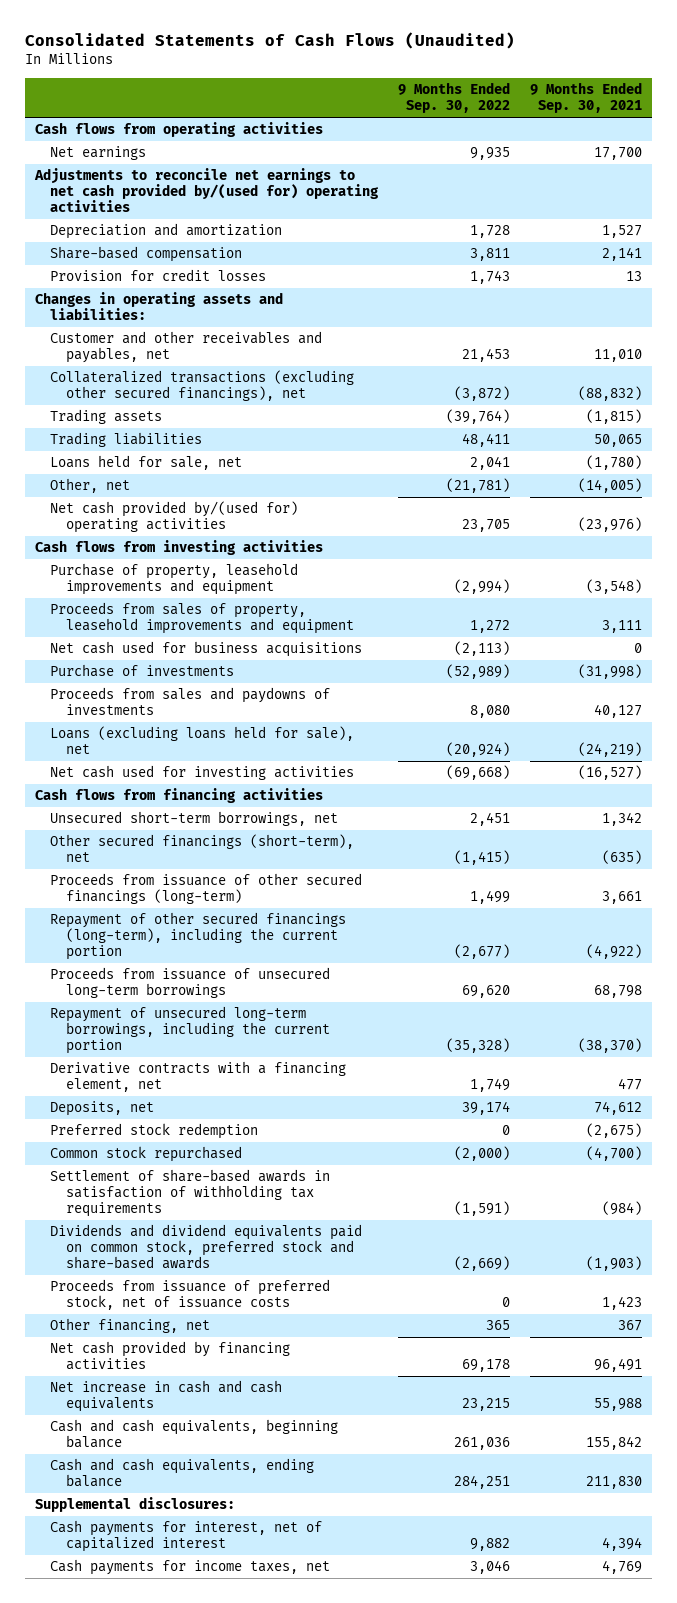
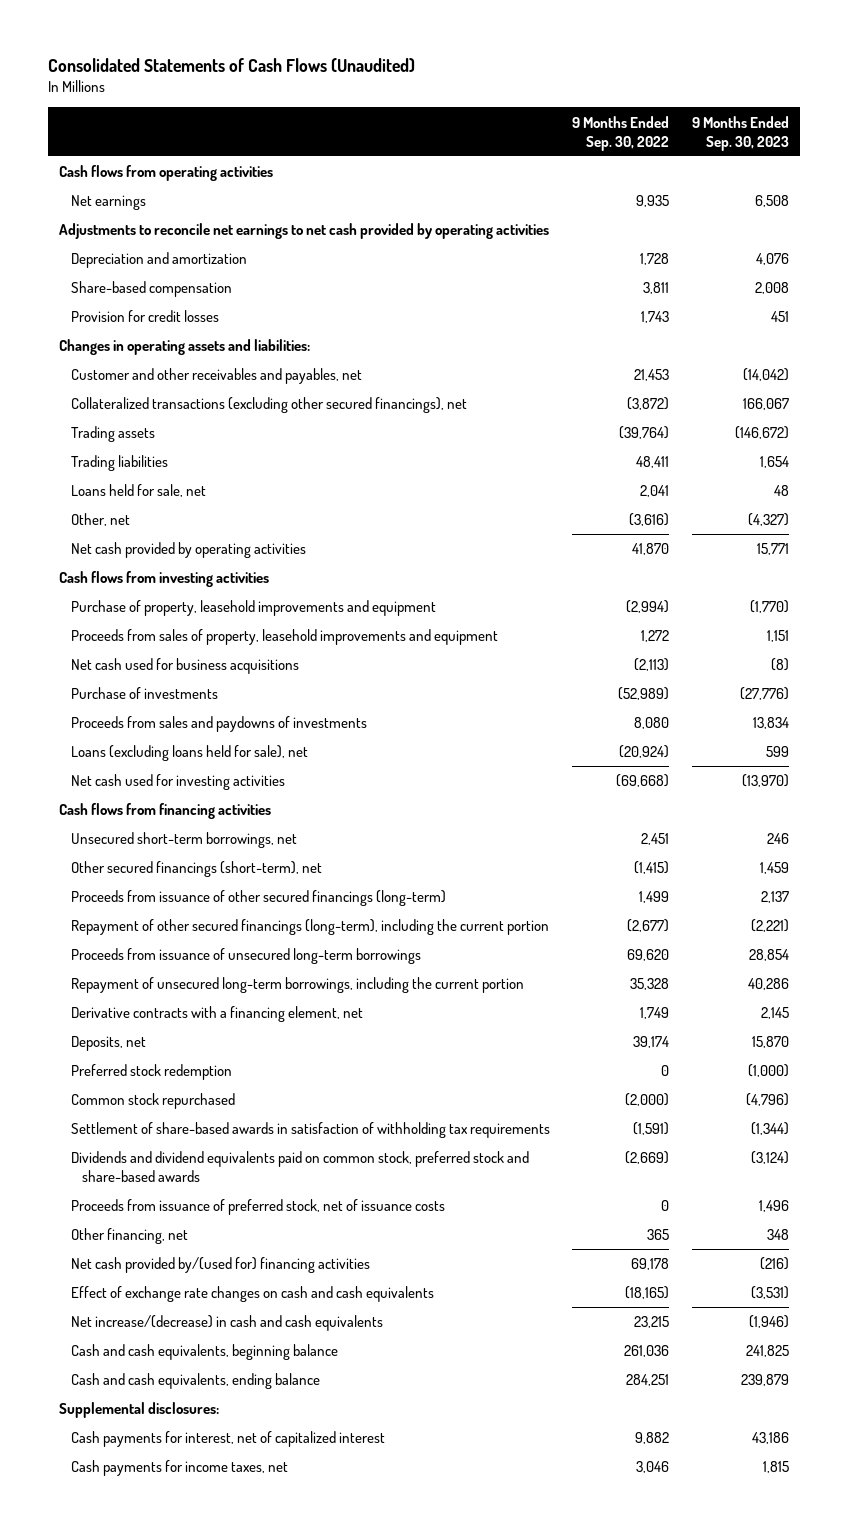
[529,82,642,114] 9 Months Ended Sep. 30, 2021 -> none
none -> [691,115,789,151] 9 Months Ended Sep. 30, 2023
[33,168,380,213] Adjustments to reconcile net earnings to net cash provided by/(used for) operating activities -> [59,223,550,240] Adjustments to reconcile net earnings to net cash provided by operating activities
[446,478,511,494] (21,781) -> [629,513,670,527] (3,616)
[50,501,299,534] Net cash provided by/(used for) operating activities -> [70,542,306,559] Net cash provided by operating activities
[462,519,511,533] 23,705 -> [632,543,670,556] 41,870
[446,1038,511,1054] (35,328) -> [630,978,670,991] 35,328
[50,1341,291,1371] Net cash provided by financing activities -> [70,1257,370,1274] Net cash provided by/(used for) financing activities
none -> [70,1286,434,1303] Effect of exchange rate changes on cash and cash equivalents
[50,1380,283,1413] Net increase in cash and cash equivalents -> [70,1315,383,1332] Net increase/(decrease) in cash and cash equivalents

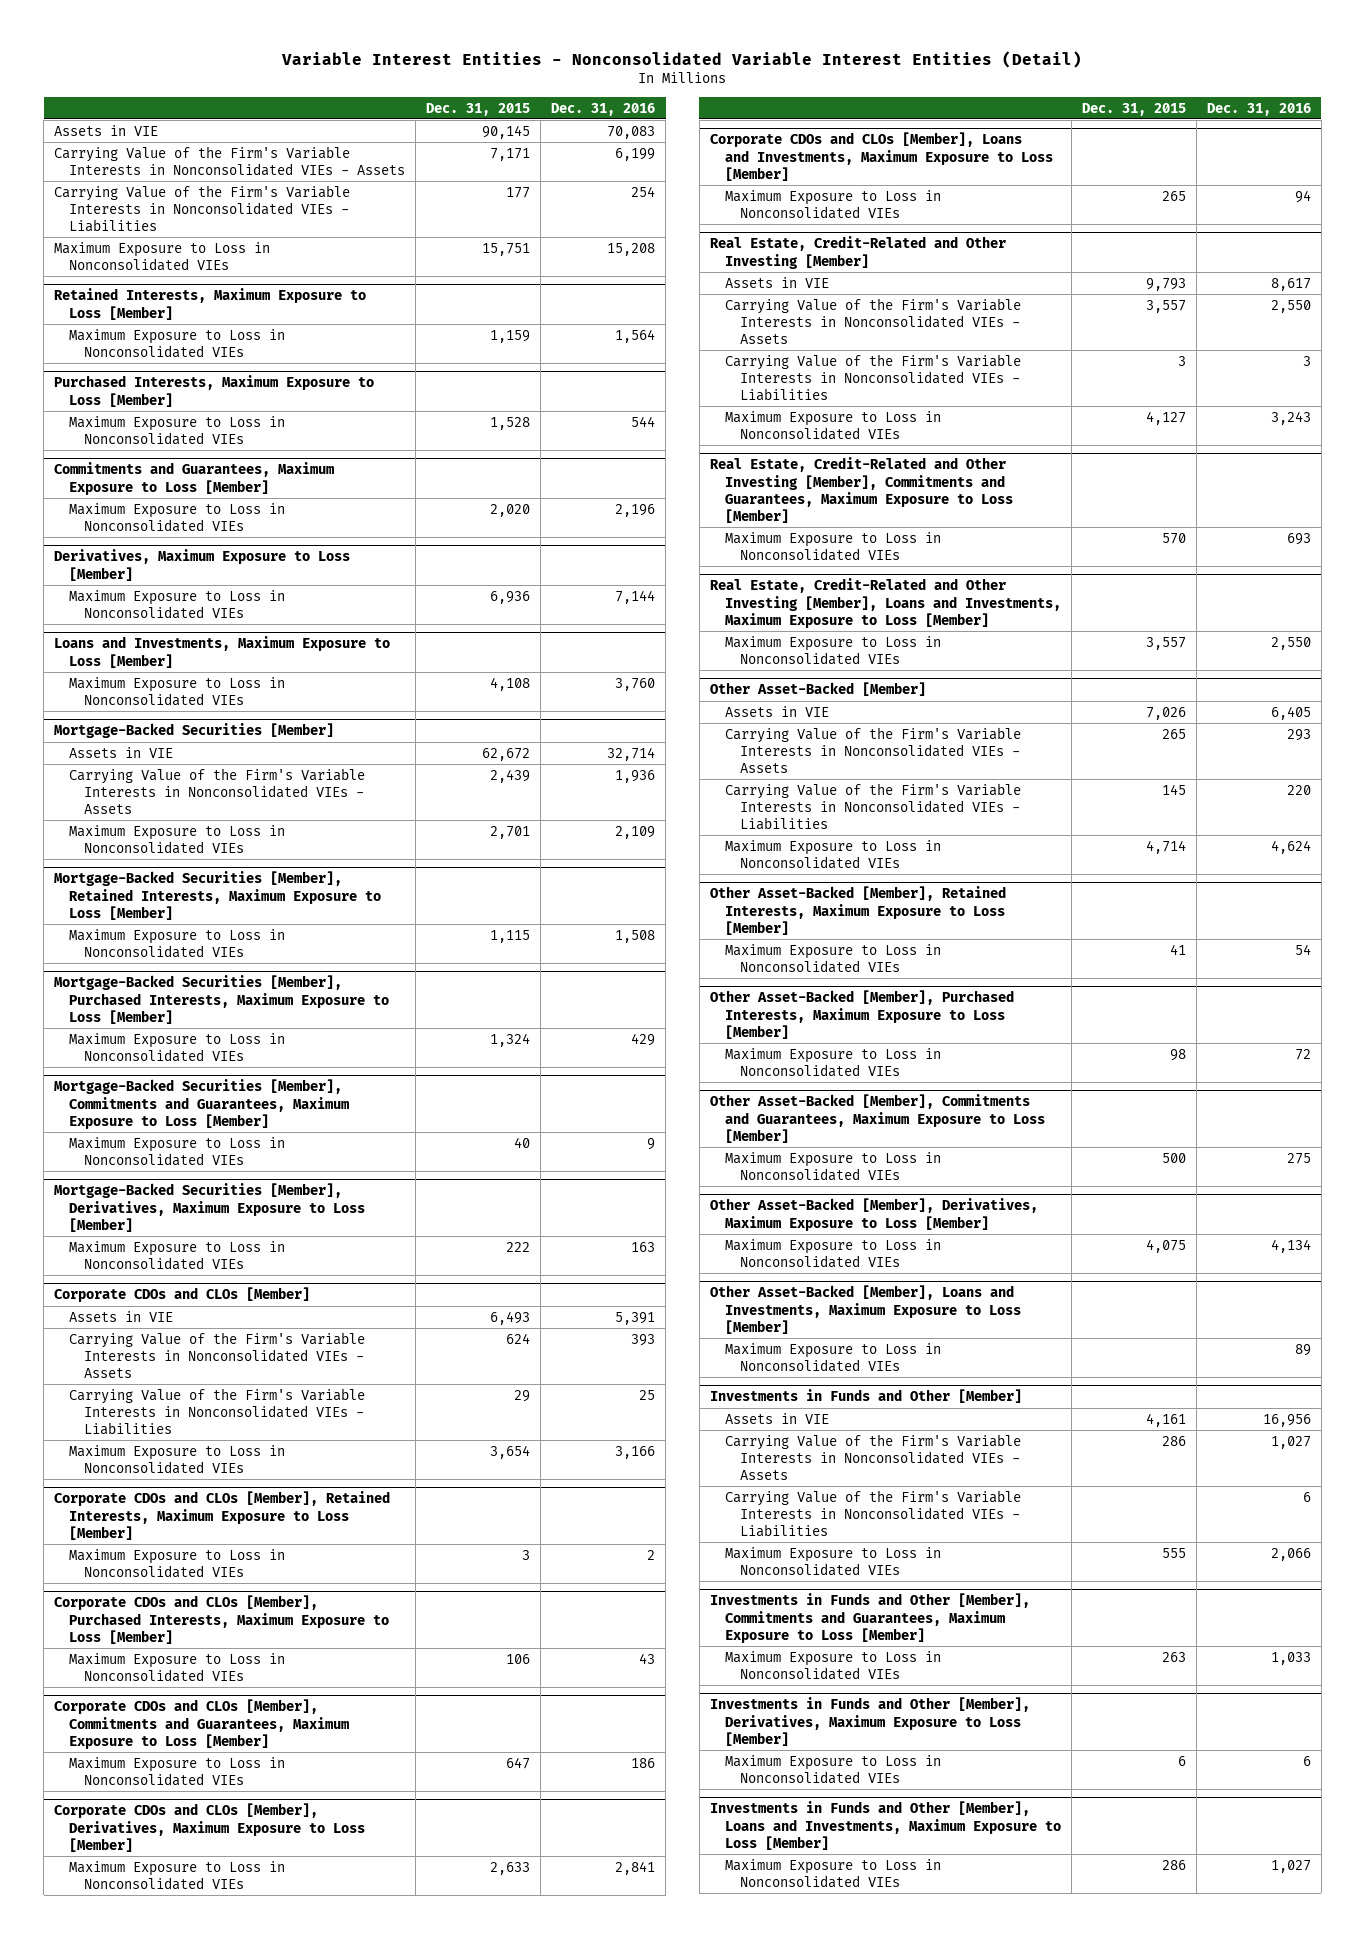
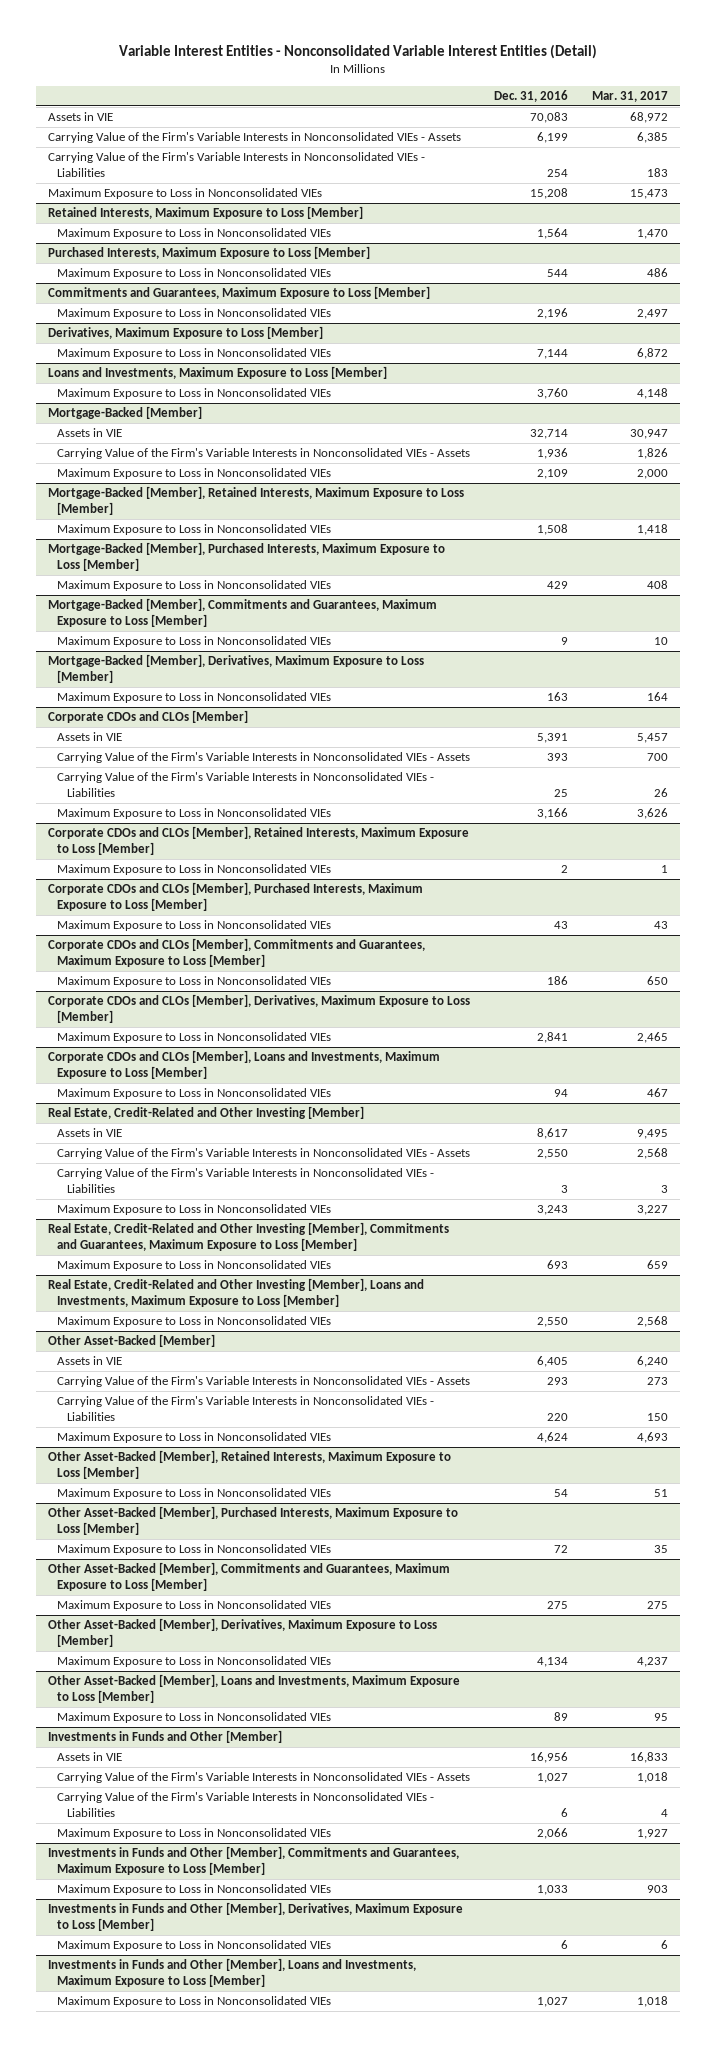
[426,102,531,116] Dec. 31, 2015 -> none
none -> [592,91,669,103] Mar. 31, 2017
[54,723,335,739] Mortgage-Backed Securities [Member] -> [48,406,203,420] Mortgage-Backed [Member]
[54,871,382,920] Mortgage-Backed Securities [Member], Retained Interests, Maximum Exposure to Loss [Member] -> [48,486,465,516] Mortgage-Backed [Member], Retained Interests, Maximum Exposure to Loss [Member]
[54,975,390,1024] Mortgage-Backed Securities [Member], Purchased Interests, Maximum Exposure to Loss [Member] -> [48,542,446,572] Mortgage-Backed [Member], Purchased Interests, Maximum Exposure to Loss [Member]
[54,1079,350,1129] Mortgage-Backed Securities [Member], Commitments and Guarantees, Maximum Exposure to Loss [Member] -> [48,598,438,628] Mortgage-Backed [Member], Commitments and Guarantees, Maximum Exposure to Loss [Member]
[54,1183,366,1232] Mortgage-Backed Securities [Member], Derivatives, Maximum Exposure to Loss [Member] -> [48,654,425,684] Mortgage-Backed [Member], Derivatives, Maximum Exposure to Loss [Member]

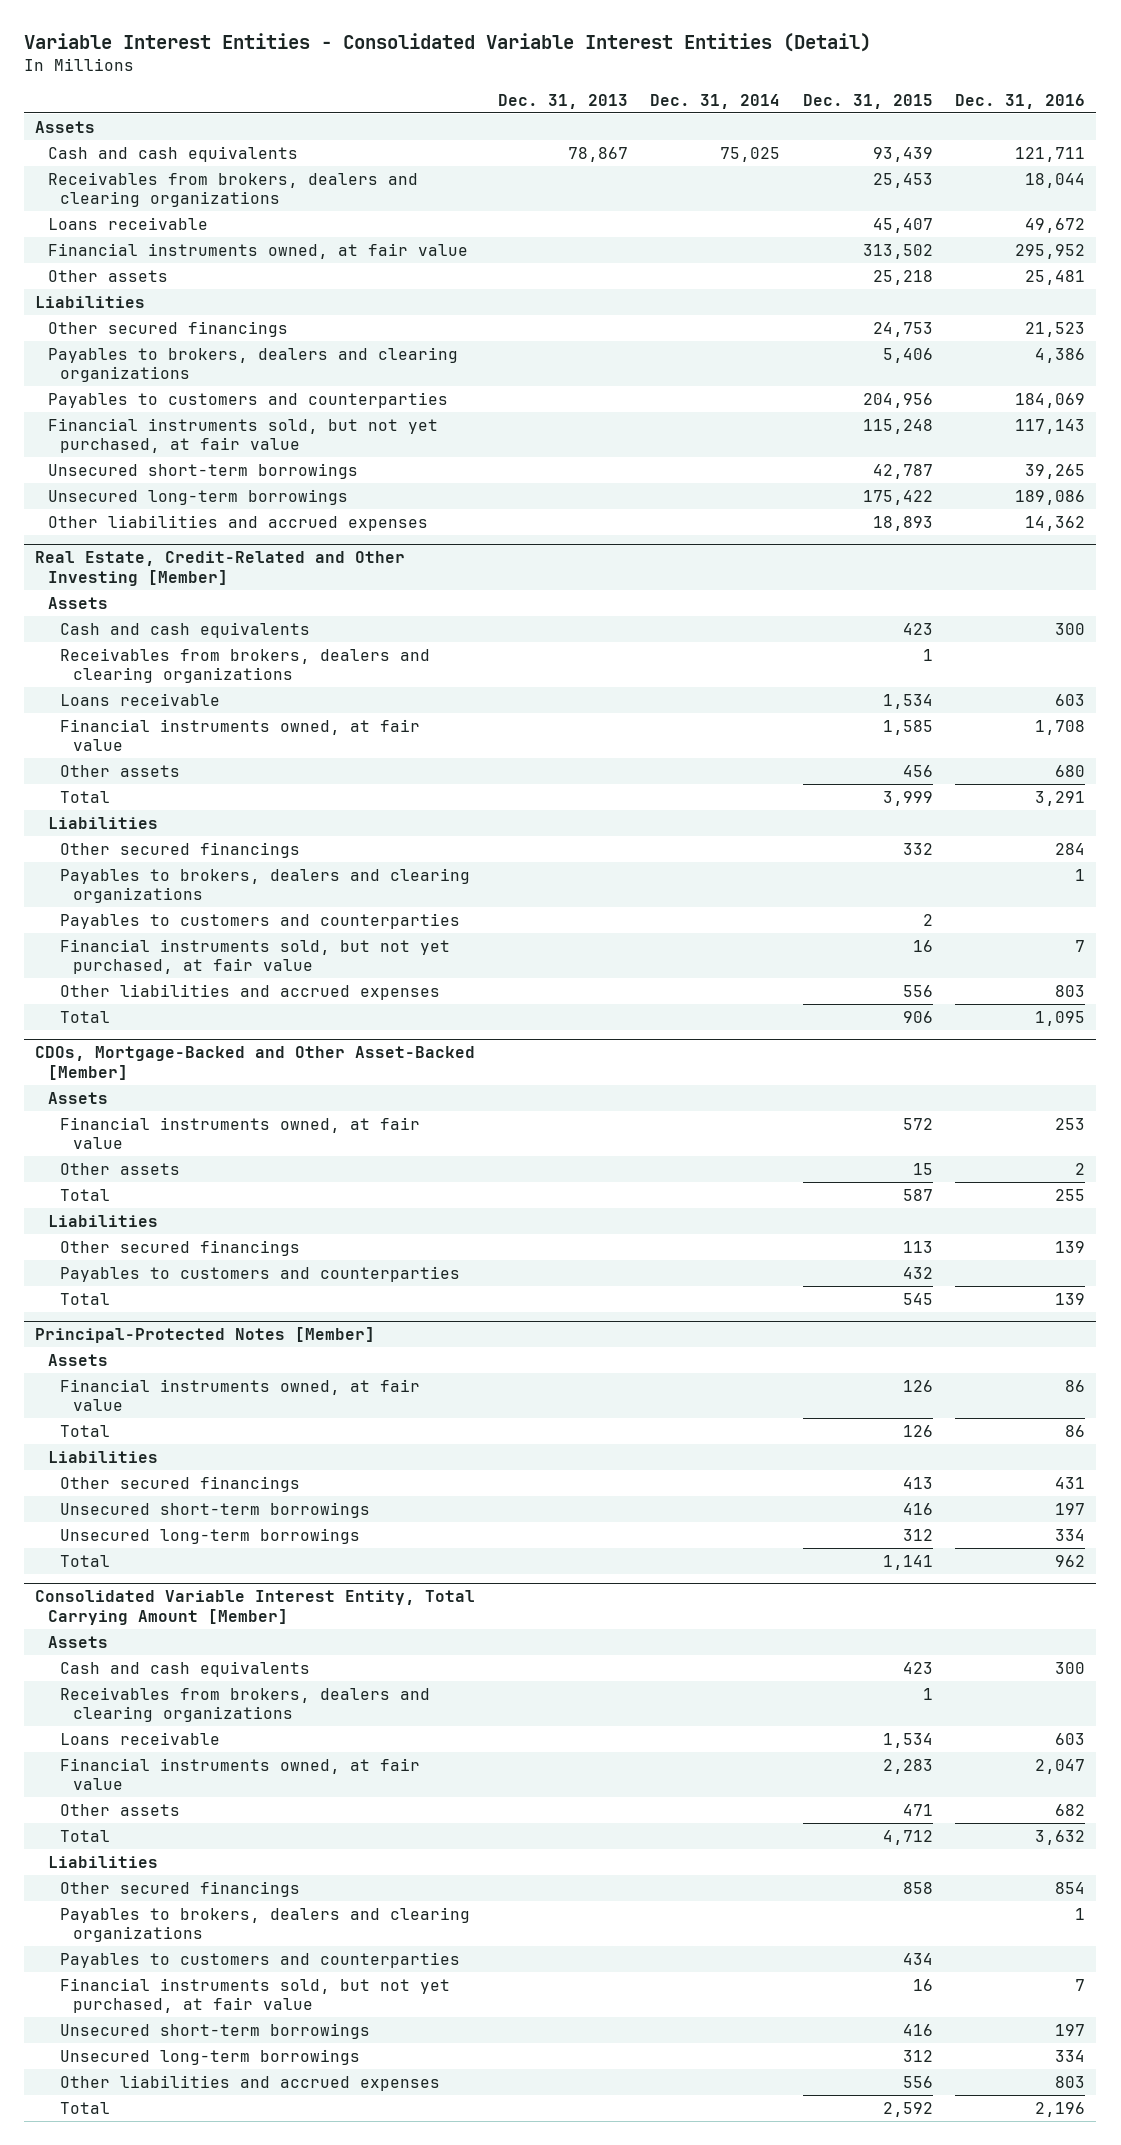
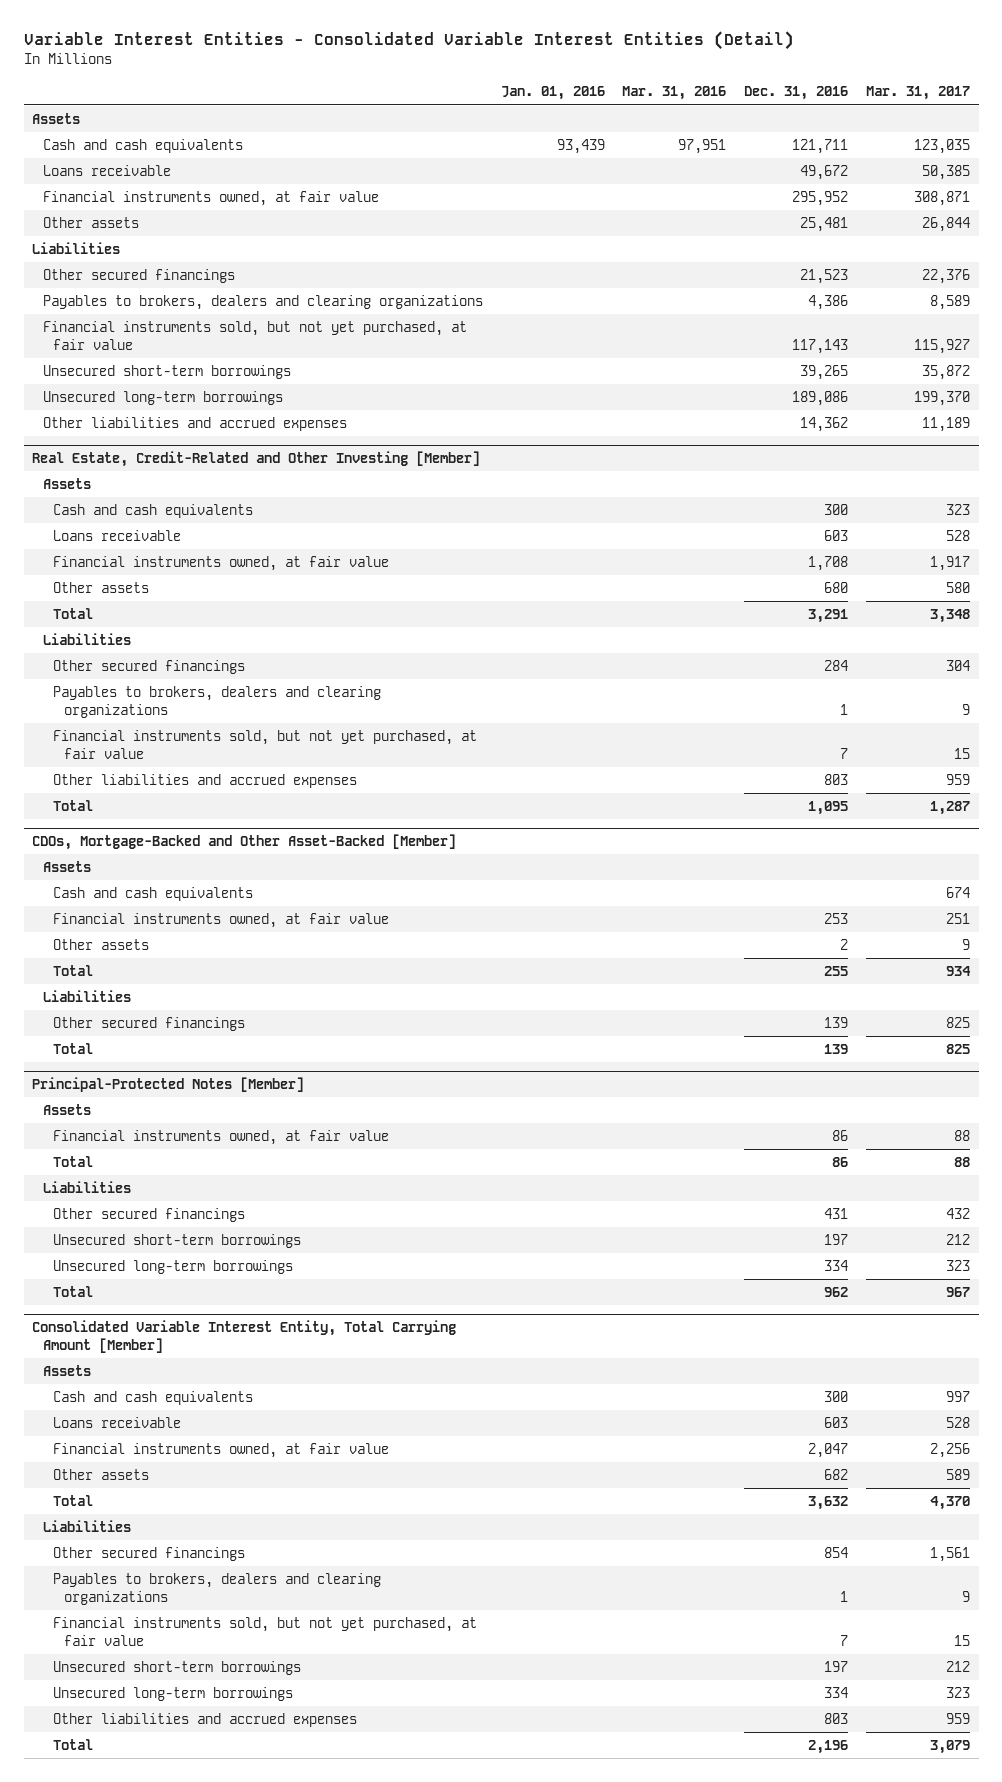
[497,93,628,109] Dec. 31, 2013 -> none
[650,93,781,109] Dec. 31, 2014 -> none
[802,93,933,109] Dec. 31, 2015 -> none
none -> [500,86,605,101] Jan. 01, 2016
none -> [622,86,727,101] Mar. 31, 2016
none -> [865,86,970,101] Mar. 31, 2017
[47,171,418,208] Receivables from brokers, dealers and clearing organizations -> none
[47,391,448,408] Payables to customers and counterparties -> none
[60,647,431,684] Receivables from brokers, dealers and clearing organizations -> none
[60,912,461,929] Payables to customers and counterparties -> none
none -> [53,887,254,902] Cash and cash equivalents
[60,1265,461,1282] Payables to customers and counterparties -> none
[60,1686,431,1723] Receivables from brokers, dealers and clearing organizations -> none
[60,1951,461,1968] Payables to customers and counterparties -> none

